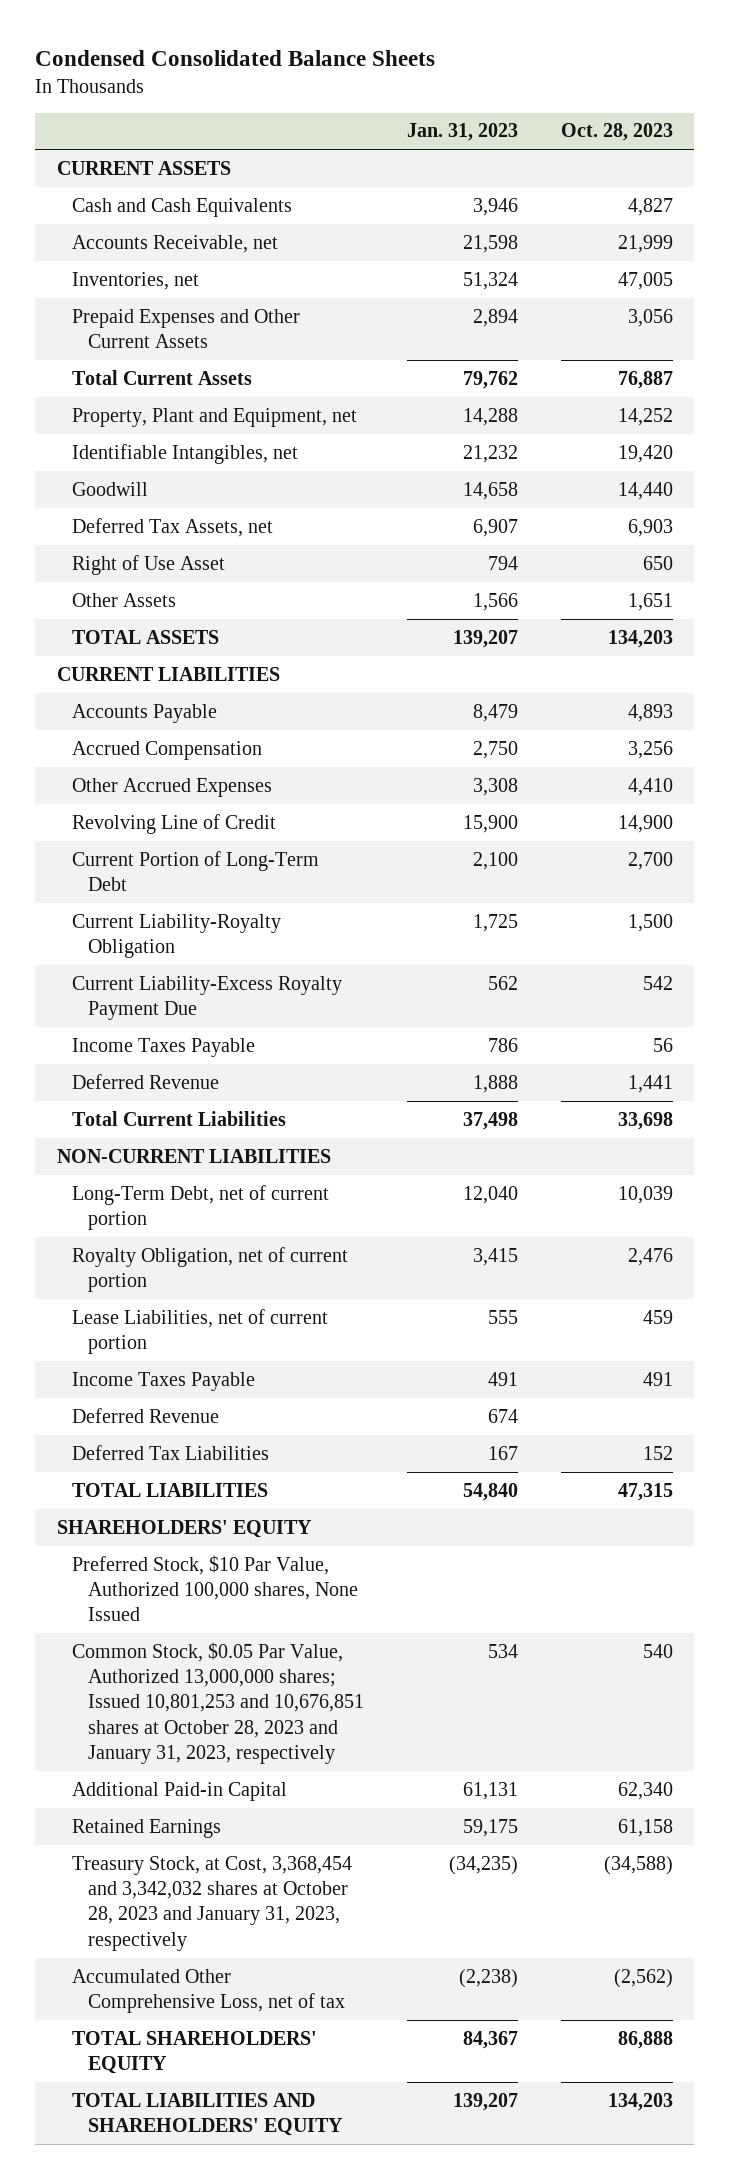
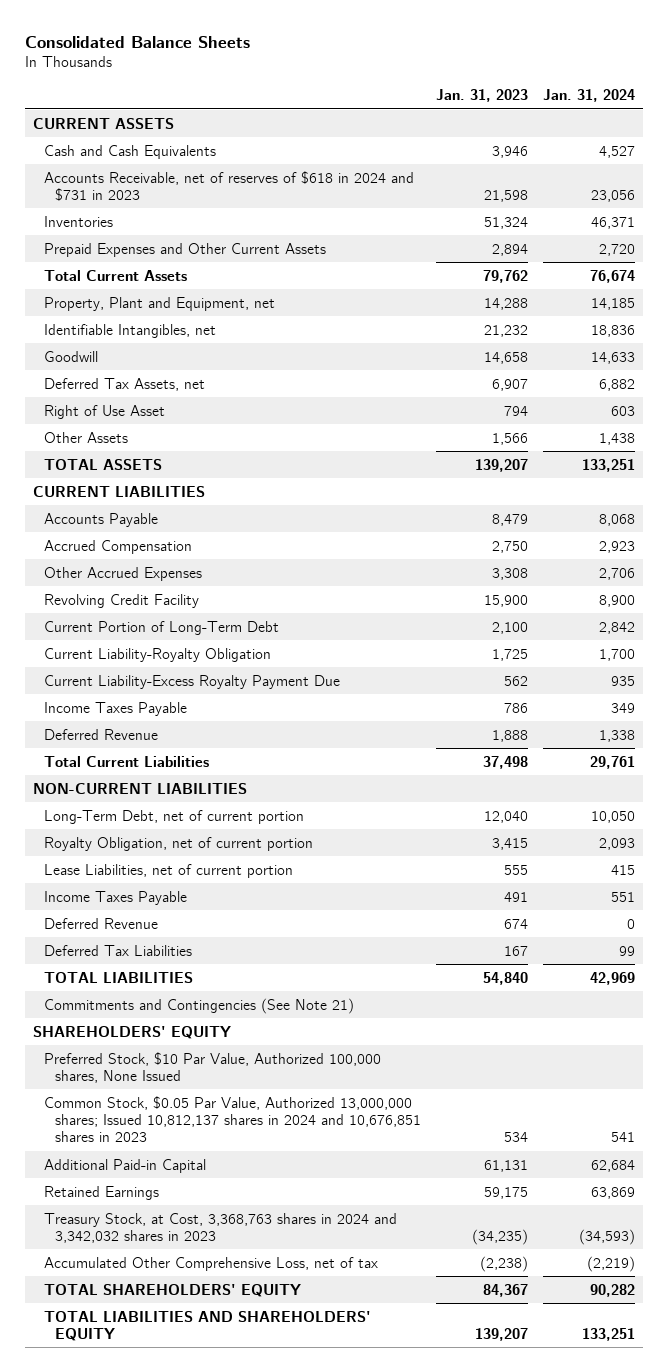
[35,50,436,67] Condensed Consolidated Balance Sheets -> [25,35,251,48] Consolidated Balance Sheets
[560,123,673,142] Oct. 28, 2023 -> none
none -> [543,89,636,103] Jan. 31, 2024
[72,234,279,253] Accounts Receivable, net -> [43,170,414,201] Accounts Receivable, net of reserves of $618 in 2024 and $731 in 2023
[72,271,200,290] Inventories, net -> [43,215,113,227] Inventories
[72,813,277,834] Revolving Line of Credit -> [43,593,199,608] Revolving Credit Facility
none -> [43,997,354,1014] Commitments and Contingencies (See Note 21)
[72,1641,365,1765] Common Stock, $0.05 Par Value, Authorized 13,000,000 shares; Issued 10,801,253 and 10,676,851 shares at October 28, 2023 and January 31, 2023, respectively -> [43,1095,421,1143] Common Stock, $0.05 Par Value, Authorized 13,000,000 shares; Issued 10,812,137 shares in 2024 and 10,676,851 shares in 2023
[72,1855,353,1951] Treasury Stock, at Cost, 3,368,454 and 3,342,032 shares at October 28, 2023 and January 31, 2023, respectively -> [43,1212,397,1243] Treasury Stock, at Cost, 3,368,763 shares in 2024 and 3,342,032 shares in 2023

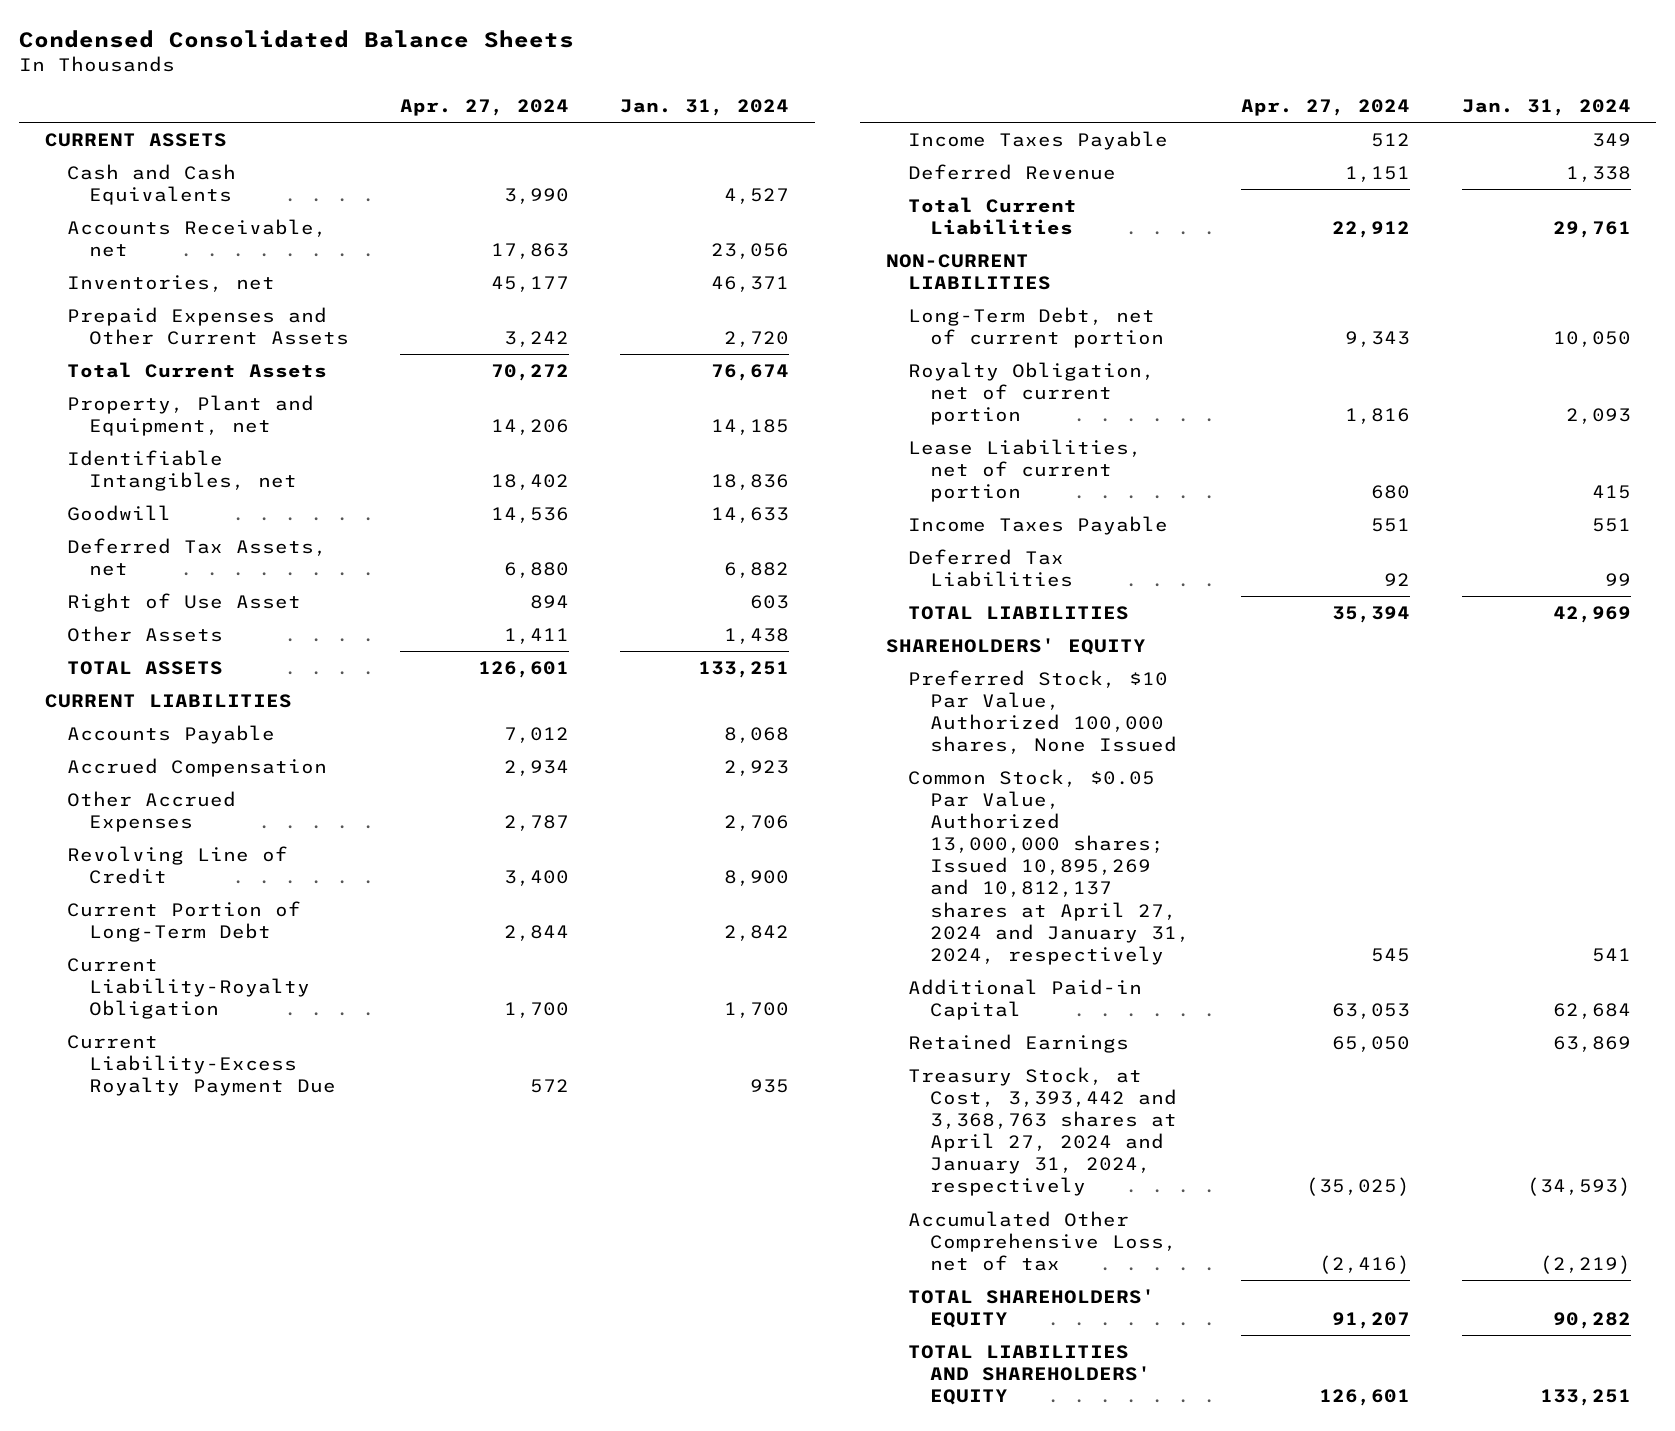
[25,35,251,48] Consolidated Balance Sheets -> [18,30,574,49] Condensed Consolidated Balance Sheets
[436,89,529,103] Jan. 31, 2023 -> none
none -> [400,99,570,117] Apr. 27, 2024
[43,170,414,201] Accounts Receivable, net of reserves of $618 in 2024 and $731 in 2023 -> [66,218,327,257] Accounts Receivable, net
[43,215,113,227] Inventories -> [66,274,275,292] Inventories, net
[43,593,199,608] Revolving Credit Facility -> [66,845,288,884] Revolving Line of Credit
[43,917,158,929] Deferred Revenue -> none
[43,997,354,1014] Commitments and Contingencies (See Note 21) -> none
[43,1095,421,1143] Common Stock, $0.05 Par Value, Authorized 13,000,000 shares; Issued 10,812,137 shares in 2024 and 10,676,851 shares in 2023 -> [907,768,1191,965] Common Stock, $0.05 Par Value, Authorized 13,000,000 shares; Issued 10,895,269 and 10,812,137 shares at April 27, 2024 and January 31, 2024, respectively
[43,1212,397,1243] Treasury Stock, at Cost, 3,368,763 shares in 2024 and 3,342,032 shares in 2023 -> [907,1066,1178,1197] Treasury Stock, at Cost, 3,393,442 and 3,368,763 shares at April 27, 2024 and January 31, 2024, respectively

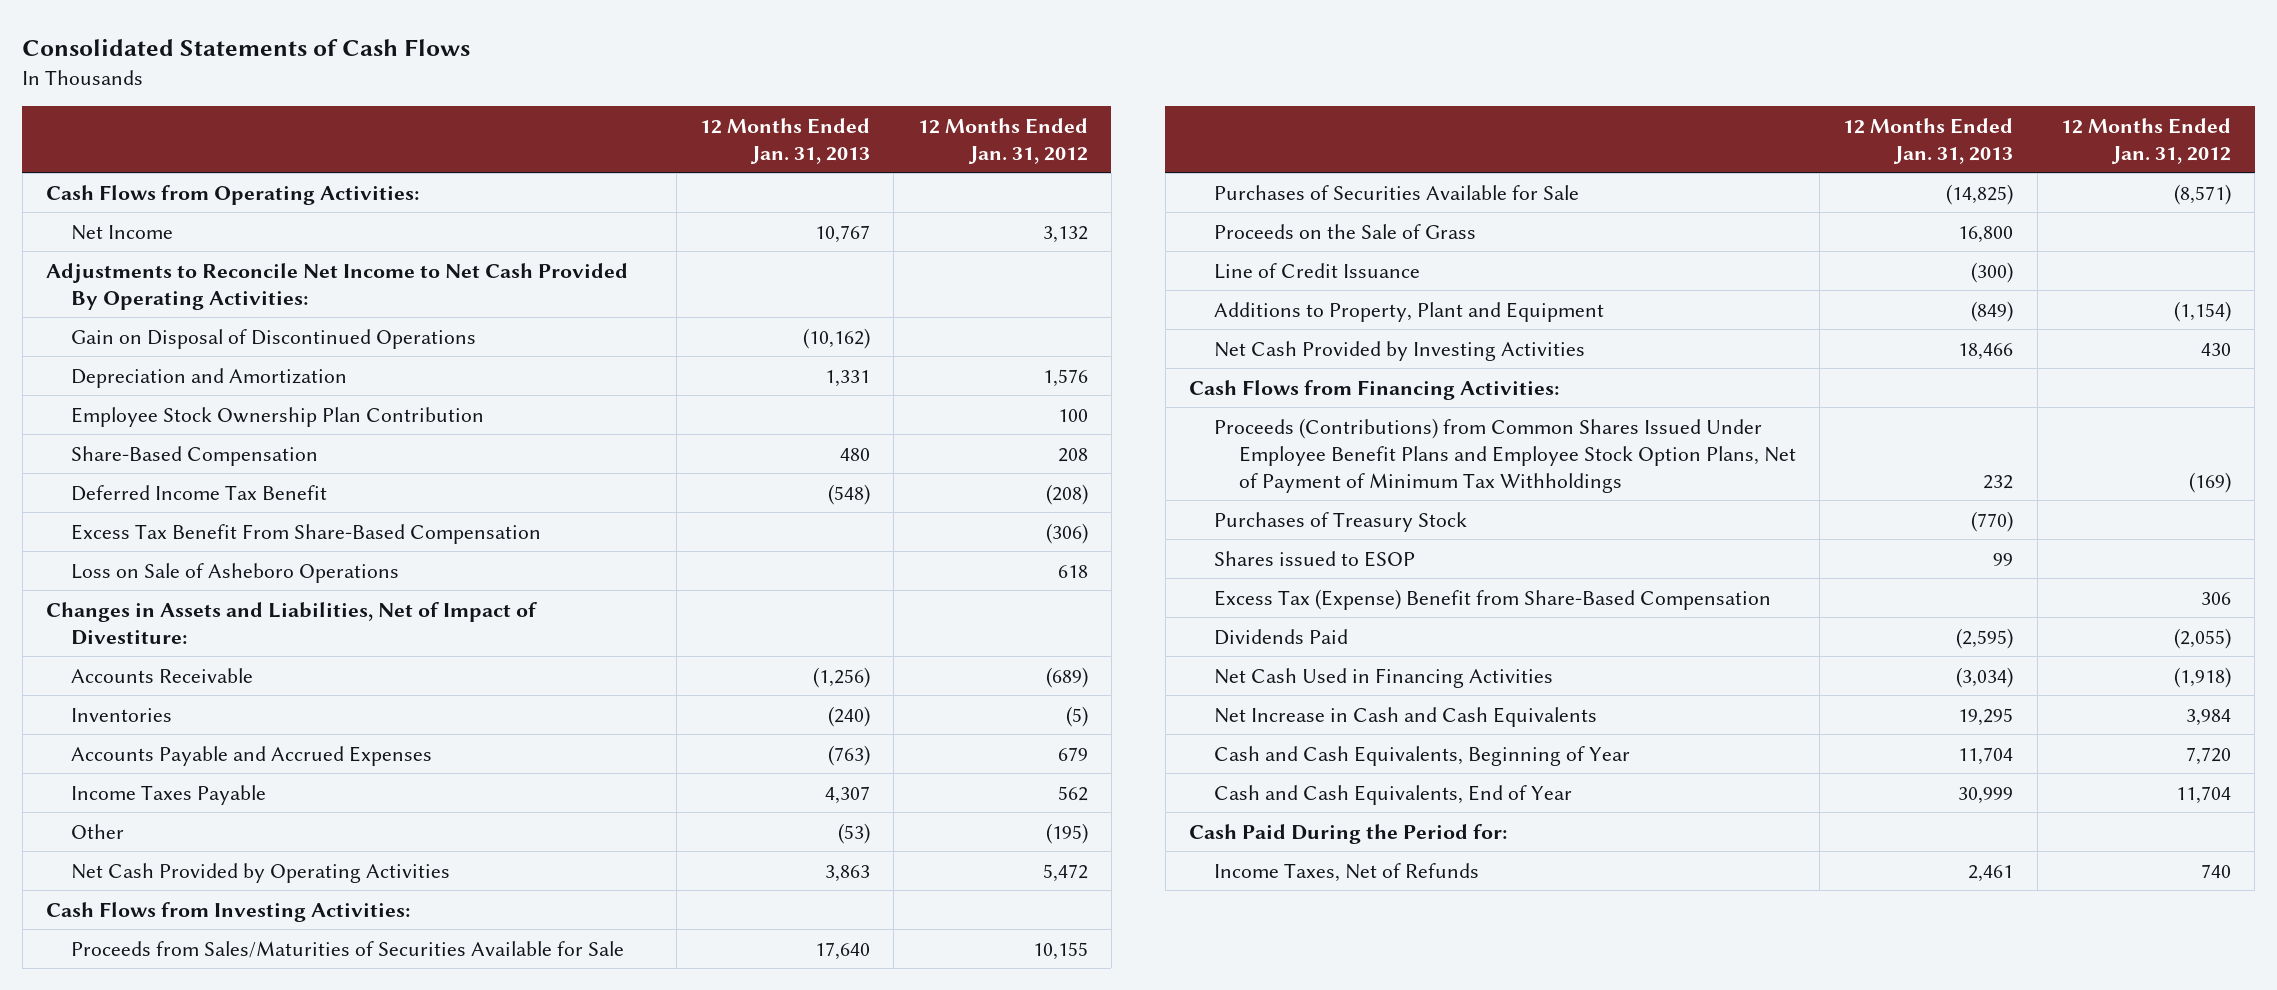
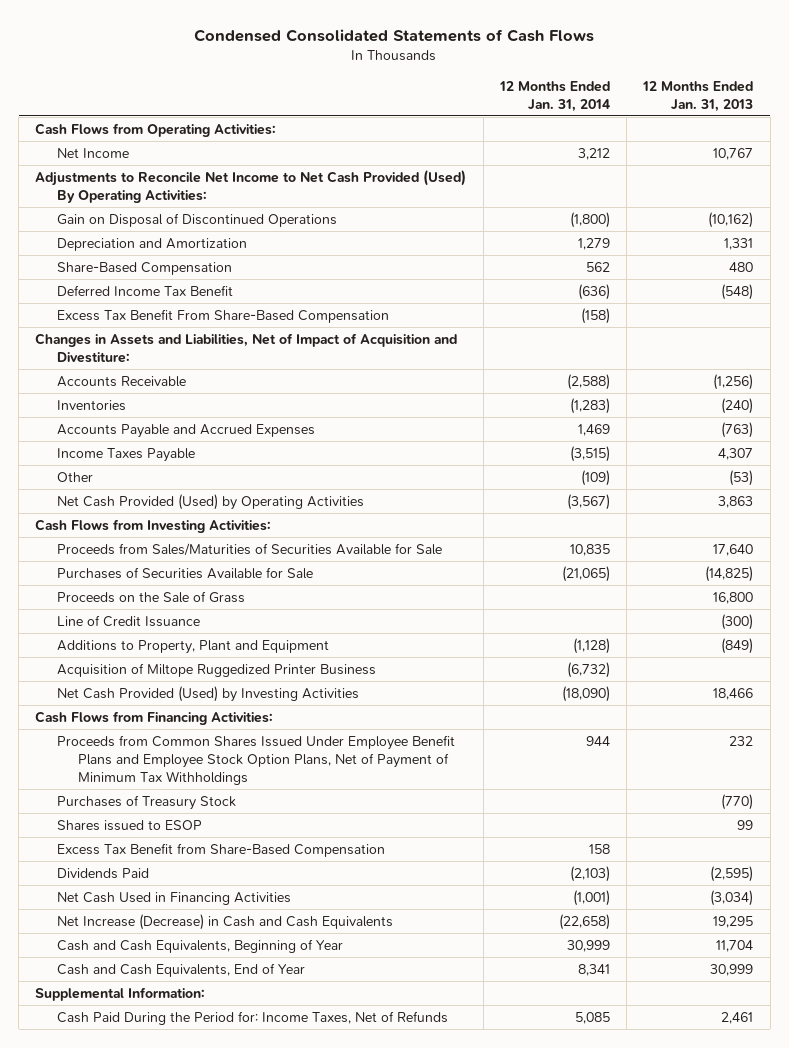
[22,38,471,56] Consolidated Statements of Cash Flows -> [194,28,595,42] Condensed Consolidated Statements of Cash Flows
[917,117,1088,164] 12 Months Ended Jan. 31, 2012 -> none
none -> [498,80,610,112] 12 Months Ended Jan. 31, 2014
[45,262,628,310] Adjustments to Reconcile Net Income to Net Cash Provided By Operating Activities: -> [35,169,467,203] Adjustments to Reconcile Net Income to Net Cash Provided (Used) By Operating Activities:
[70,406,484,427] Employee Stock Ownership Plan Contribution -> none
[70,562,399,583] Loss on Sale of Asheboro Operations -> none
[45,601,537,645] Changes in Assets and Liabilities, Net of Impact of Divestiture: -> [35,332,458,363] Changes in Assets and Liabilities, Net of Impact of Acquisition and Divestiture:
[70,862,450,883] Net Cash Provided by Operating Activities -> [56,493,364,510] Net Cash Provided (Used) by Operating Activities
none -> [56,662,376,677] Acquisition of Miltope Ruggedized Printer Business
[1213,340,1585,361] Net Cash Provided by Investing Activities -> [56,685,359,702] Net Cash Provided (Used) by Investing Activities
[1213,417,1796,493] Proceeds (Contributions) from Common Shares Issued Under Employee Benefit Plans and Employee Stock Option Plans, Net of Payment of Minimum Tax Withholdings -> [56,734,455,785] Proceeds from Common Shares Issued Under Employee Benefit Plans and Employee Stock Option Plans, Net of Payment of Minimum Tax Withholdings
[1213,588,1771,610] Excess Tax (Expense) Benefit from Share-Based Compensation -> [56,842,385,857] Excess Tax Benefit from Share-Based Compensation
[1213,706,1597,727] Net Increase in Cash and Cash Equivalents -> [56,913,393,930] Net Increase (Decrease) in Cash and Cash Equivalents
[1189,823,1508,844] Cash Paid During the Period for: -> none
none -> [35,986,206,1001] Supplemental Information:
[1213,862,1479,882] Income Taxes, Net of Refunds -> [56,1010,448,1025] Cash Paid During the Period for: Income Taxes, Net of Refunds

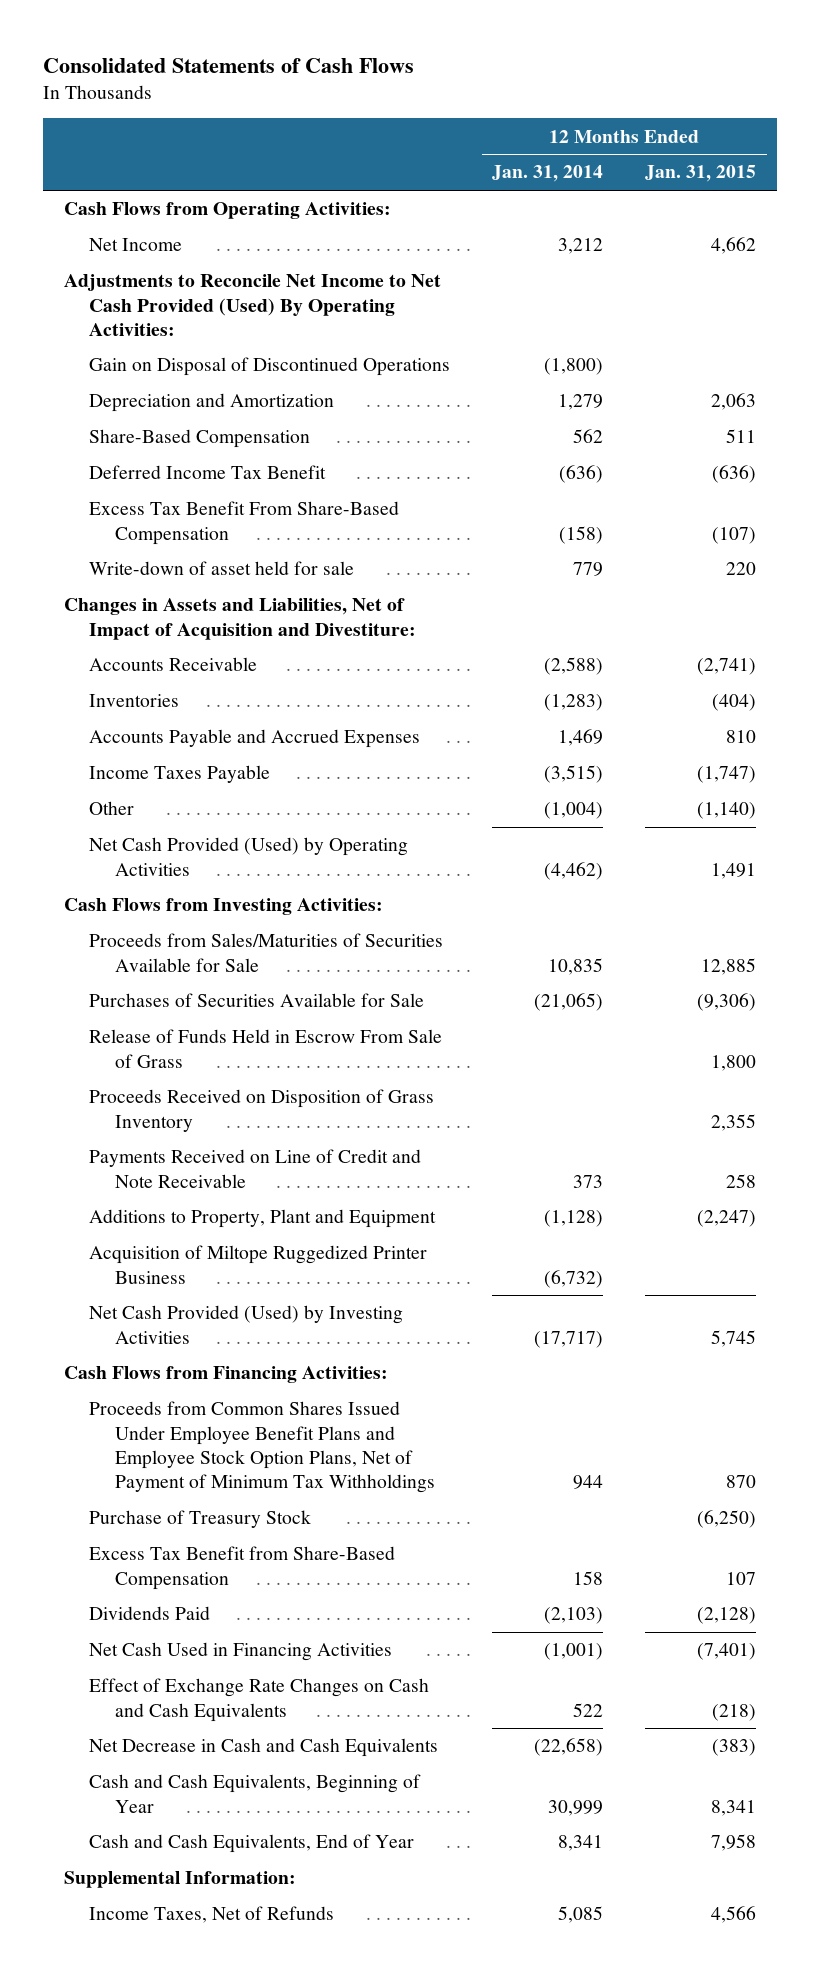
[194,28,595,42] Condensed Consolidated Statements of Cash Flows -> [43,58,415,74] Consolidated Statements of Cash Flows
[642,80,754,112] 12 Months Ended Jan. 31, 2013 -> none
none -> [645,165,757,183] Jan. 31, 2015
none -> [89,561,355,576] Write-down of asset held for sale
[580,469,610,486] (109) -> [544,802,604,820] (1,004)
[566,493,610,510] (3,567) -> [544,861,604,880] (4,462)
[56,590,245,603] Proceeds on the Sale of Grass -> none
[56,614,200,627] Line of Credit Issuance -> none
none -> [89,1029,443,1068] Release of Funds Held in Escrow From Sale of Grass
none -> [89,1089,435,1132] Proceeds Received on Disposition of Grass Inventory
none -> [89,1149,422,1188] Payments Received on Line of Credit and Note Receivable
[561,685,610,702] (18,090) -> [534,1330,604,1348] (17,717)
[56,819,202,831] Shares issued to ESOP -> none
[56,794,236,810] Purchases of Treasury Stock -> [89,1510,312,1529] Purchase of Treasury Stock
none -> [89,1678,430,1722] Effect of Exchange Rate Changes on Cash and Cash Equivalents
[56,913,393,930] Net Increase (Decrease) in Cash and Cash Equivalents -> [89,1738,439,1758] Net Decrease in Cash and Cash Equivalents
[56,1010,448,1025] Cash Paid During the Period for: Income Taxes, Net of Refunds -> [89,1906,335,1924] Income Taxes, Net of Refunds

